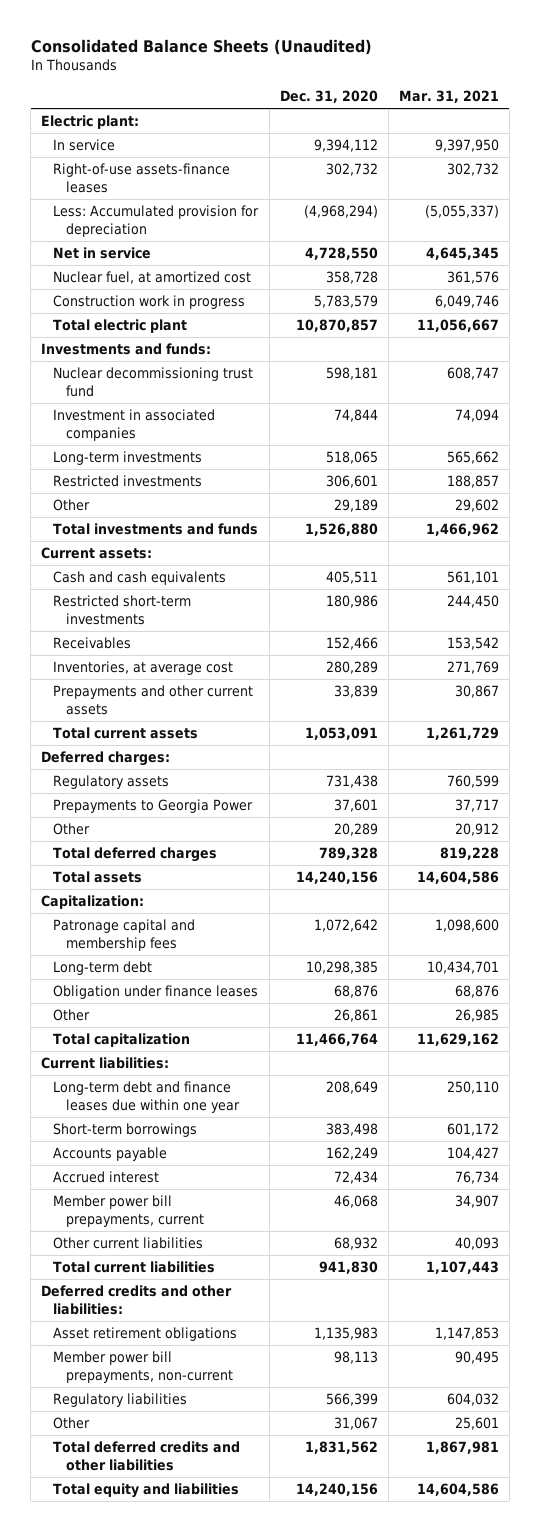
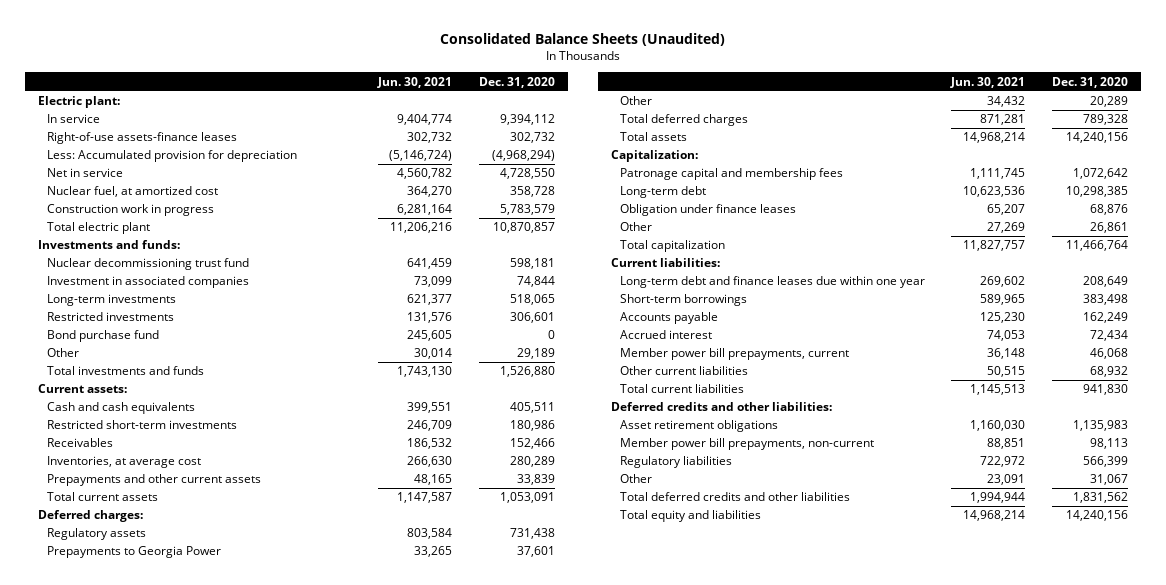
[398,90,499,104] Mar. 31, 2021 -> none
none -> [377,76,453,88] Jun. 30, 2021
none -> [46,330,159,343] Bond purchase fund

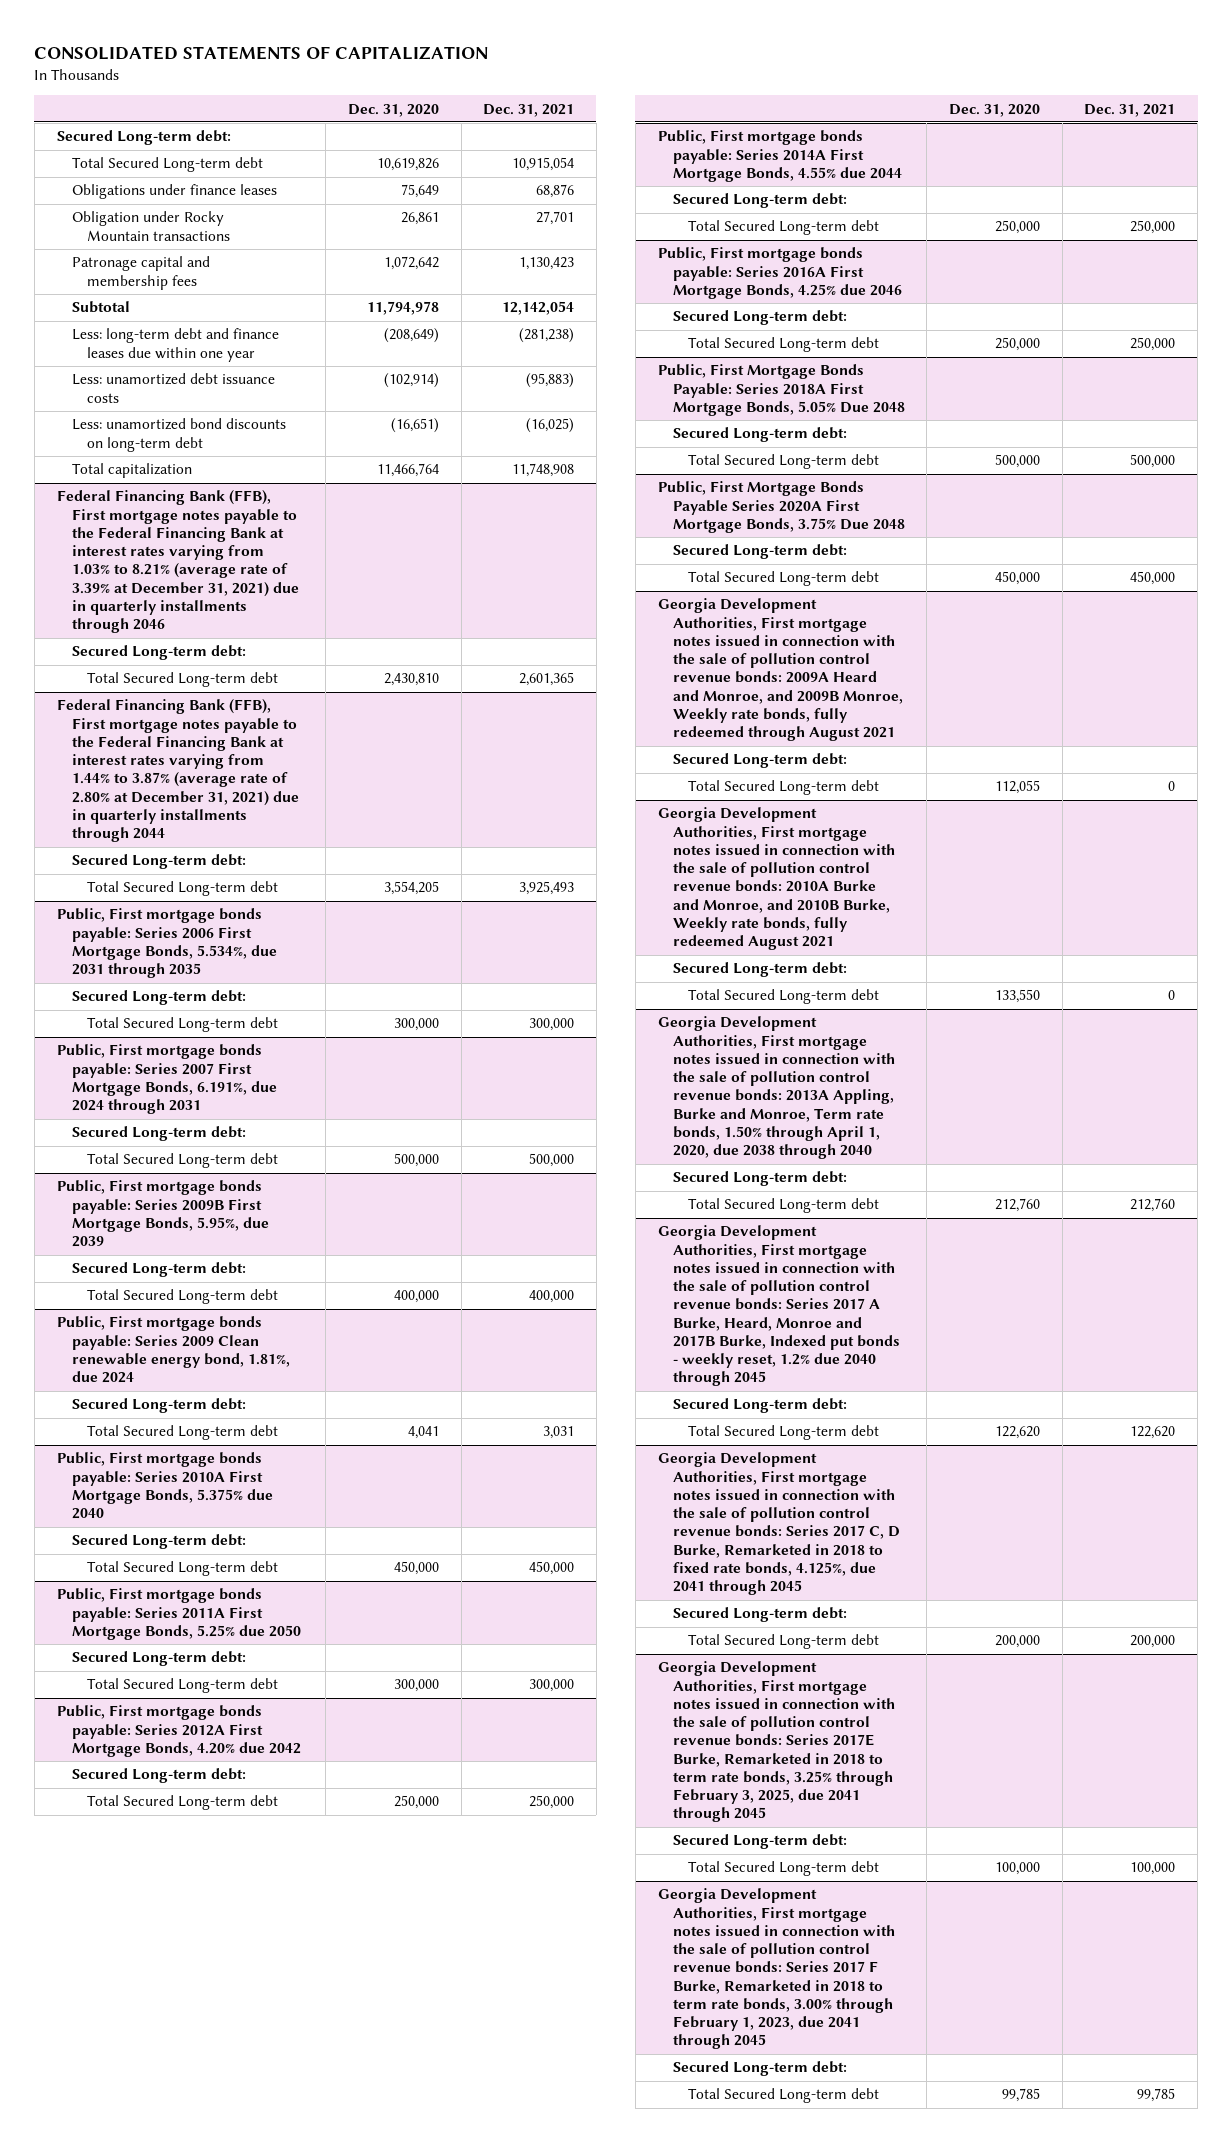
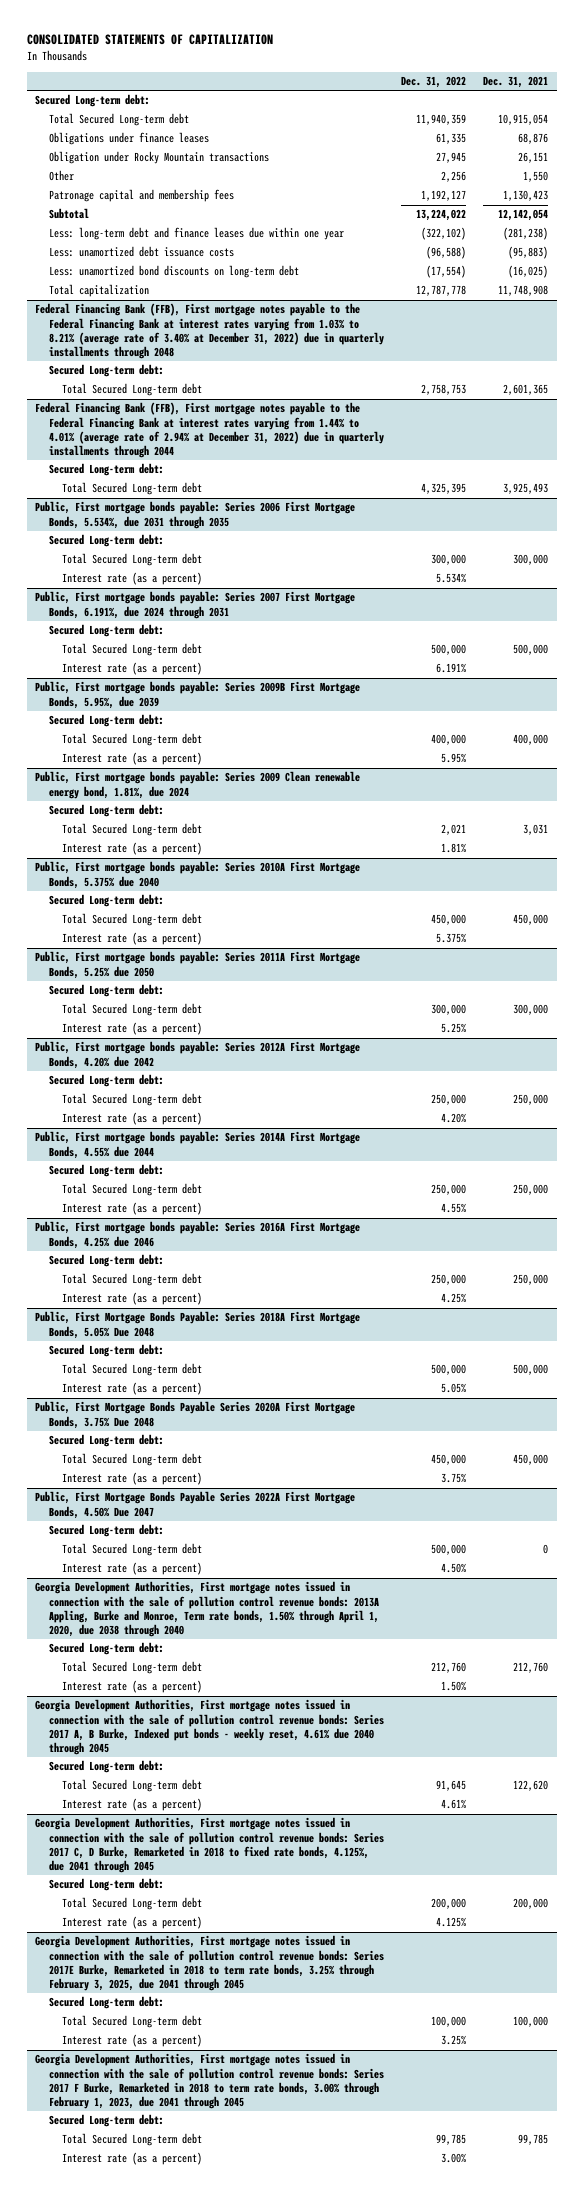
[347,103,439,117] Dec. 31, 2020 -> none
none -> [400,75,466,88] Dec. 31, 2022
[536,211,575,226] 27,701 -> [517,152,548,164] 26,151
none -> [48,170,74,182] Other
[56,490,299,634] Federal Financing Bank (FFB), First mortgage notes payable to the Federal Financing Bank at interest rates varying from 1.03% to 8.21% (average rate of 3.39% at December 31, 2021) due in quarterly installments through 2046 -> [35,303,384,360] Federal Financing Bank (FFB), First mortgage notes payable to the Federal Financing Bank at interest rates varying from 1.03% to 8.21% (average rate of 3.40% at December 31, 2022) due in quarterly installments through 2048
[56,699,299,843] Federal Financing Bank (FFB), First mortgage notes payable to the Federal Financing Bank at interest rates varying from 1.44% to 3.87% (average rate of 2.80% at December 31, 2021) due in quarterly installments through 2044 -> [35,402,384,459] Federal Financing Bank (FFB), First mortgage notes payable to the Federal Financing Bank at interest rates varying from 1.44% to 4.01% (average rate of 2.94% at December 31, 2022) due in quarterly installments through 2044
none -> [62,572,203,586] Interest rate (as a percent)
none -> [62,662,203,676] Interest rate (as a percent)
none -> [62,752,203,766] Interest rate (as a percent)
none -> [62,842,203,856] Interest rate (as a percent)
none -> [62,932,203,946] Interest rate (as a percent)
none -> [62,1022,203,1036] Interest rate (as a percent)
none -> [62,1112,203,1126] Interest rate (as a percent)
none -> [62,1202,203,1216] Interest rate (as a percent)
none -> [62,1292,203,1306] Interest rate (as a percent)
none -> [62,1382,203,1396] Interest rate (as a percent)
[657,598,903,742] Georgia Development Authorities, First mortgage notes issued in connection with the sale of pollution control revenue bonds: 2009A Heard and Monroe, and 2009B Monroe, Weekly rate bonds, fully redeemed through August 2021 -> none
[672,753,847,769] Secured Long-term debt: -> none
[687,780,879,796] Total Secured Long-term debt -> none
[657,807,895,951] Georgia Development Authorities, First mortgage notes issued in connection with the sale of pollution control revenue bonds: 2010A Burke and Monroe, and 2010B Burke, Weekly rate bonds, fully redeemed August 2021 -> none
none -> [62,1472,203,1486] Interest rate (as a percent)
none -> [35,1491,356,1519] Public, First Mortgage Bonds Payable Series 2022A First Mortgage Bonds, 4.50% Due 2047
none -> [62,1562,203,1576] Interest rate (as a percent)
none -> [62,1680,203,1694] Interest rate (as a percent)
[657,1225,900,1387] Georgia Development Authorities, First mortgage notes issued in connection with the sale of pollution control revenue bonds: Series 2017 A Burke, Heard, Monroe and 2017B Burke, Indexed put bonds - weekly reset, 1.2% due 2040 through 2045 -> [35,1699,384,1756] Georgia Development Authorities, First mortgage notes issued in connection with the sale of pollution control revenue bonds: Series 2017 A, B Burke, Indexed put bonds - weekly reset, 4.61% due 2040 through 2045
none -> [62,1798,203,1812] Interest rate (as a percent)
none -> [62,1916,203,1930] Interest rate (as a percent)
none -> [62,2034,203,2048] Interest rate (as a percent)
none -> [62,2152,203,2166] Interest rate (as a percent)

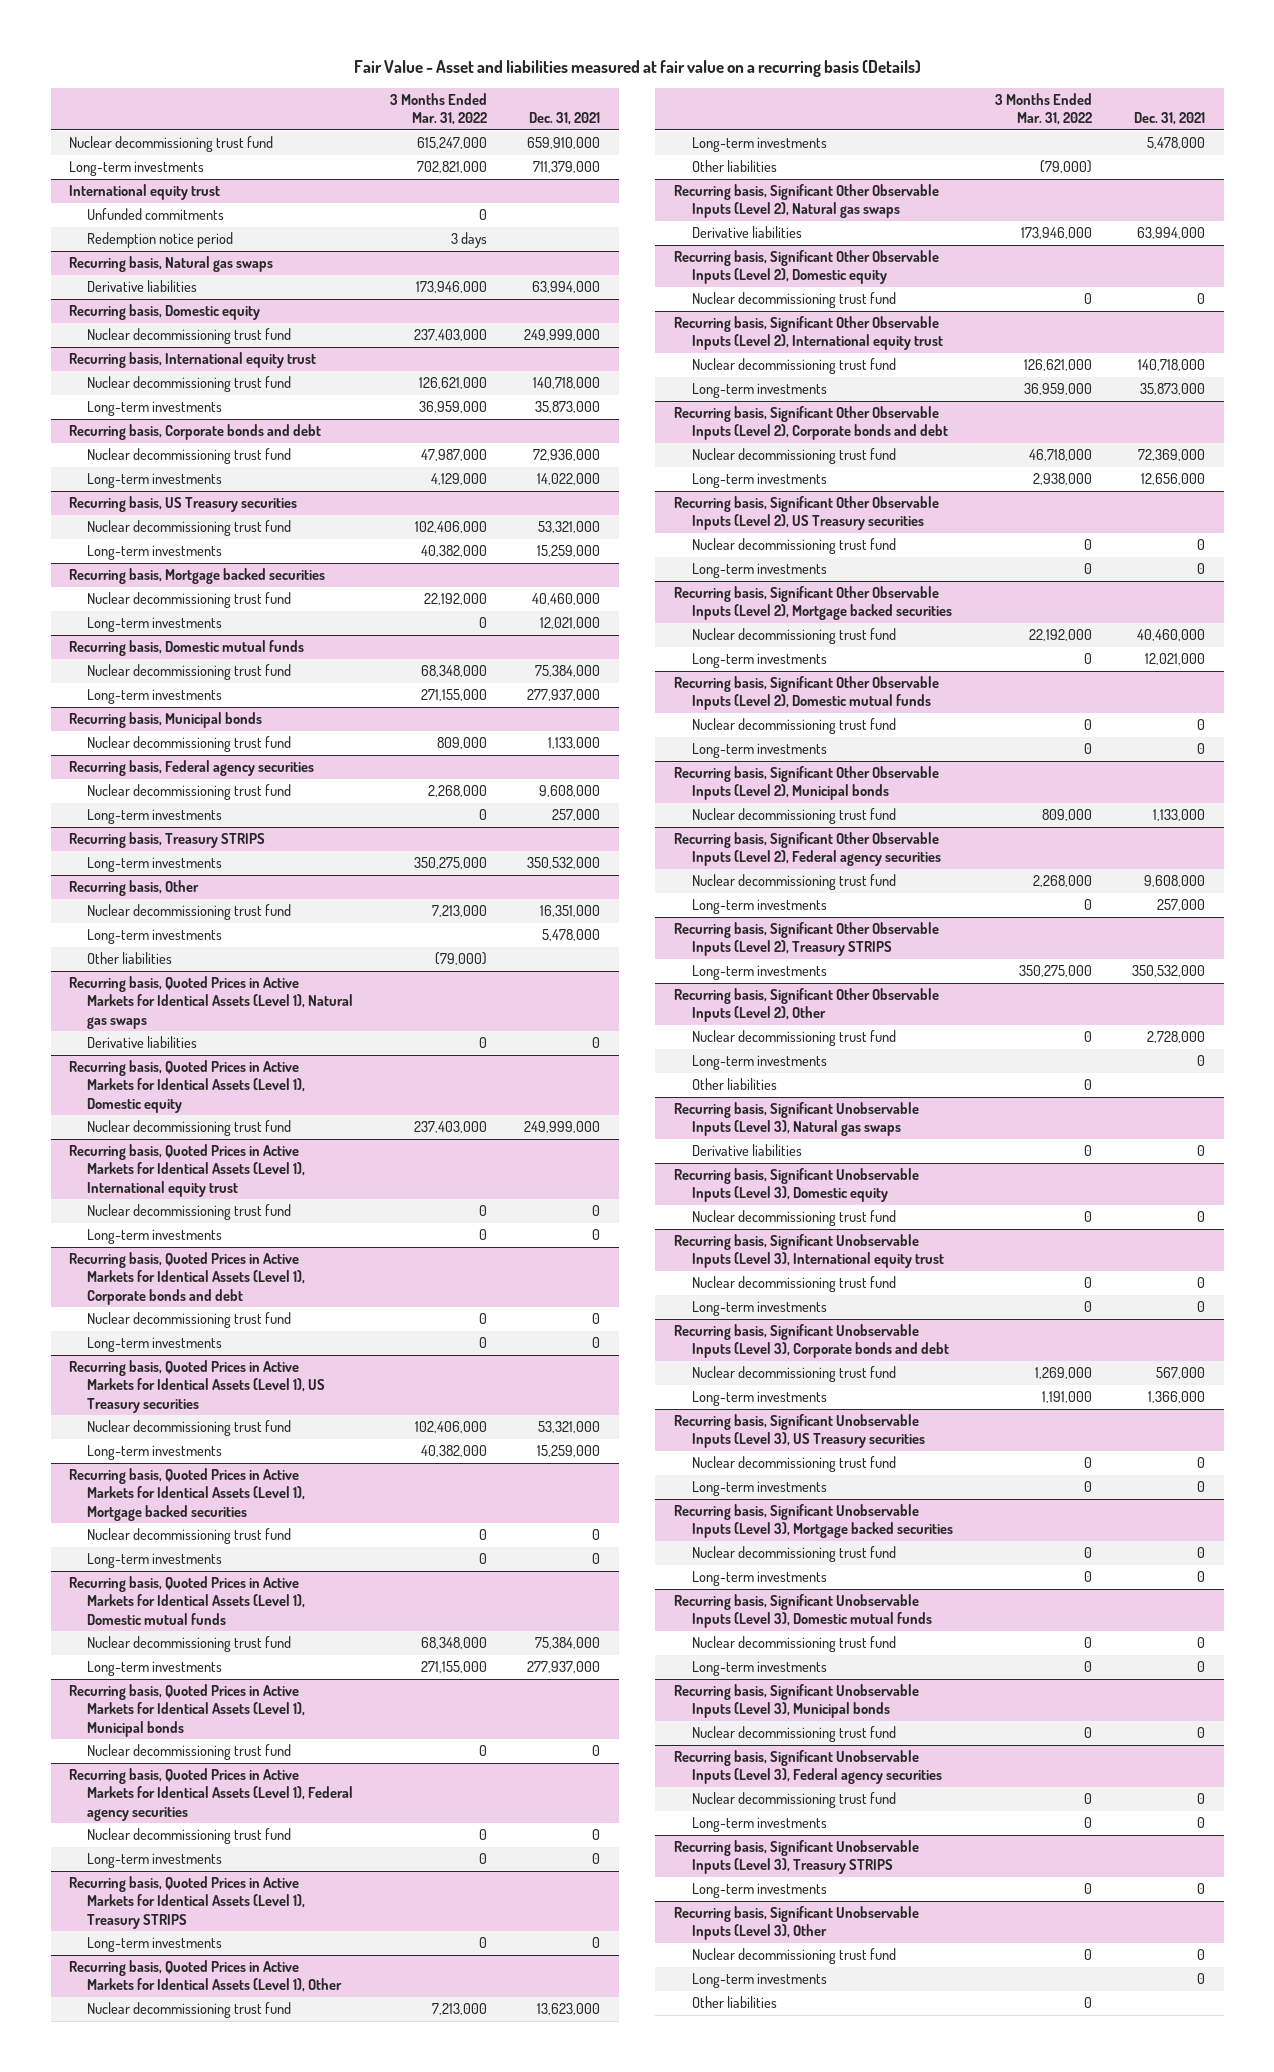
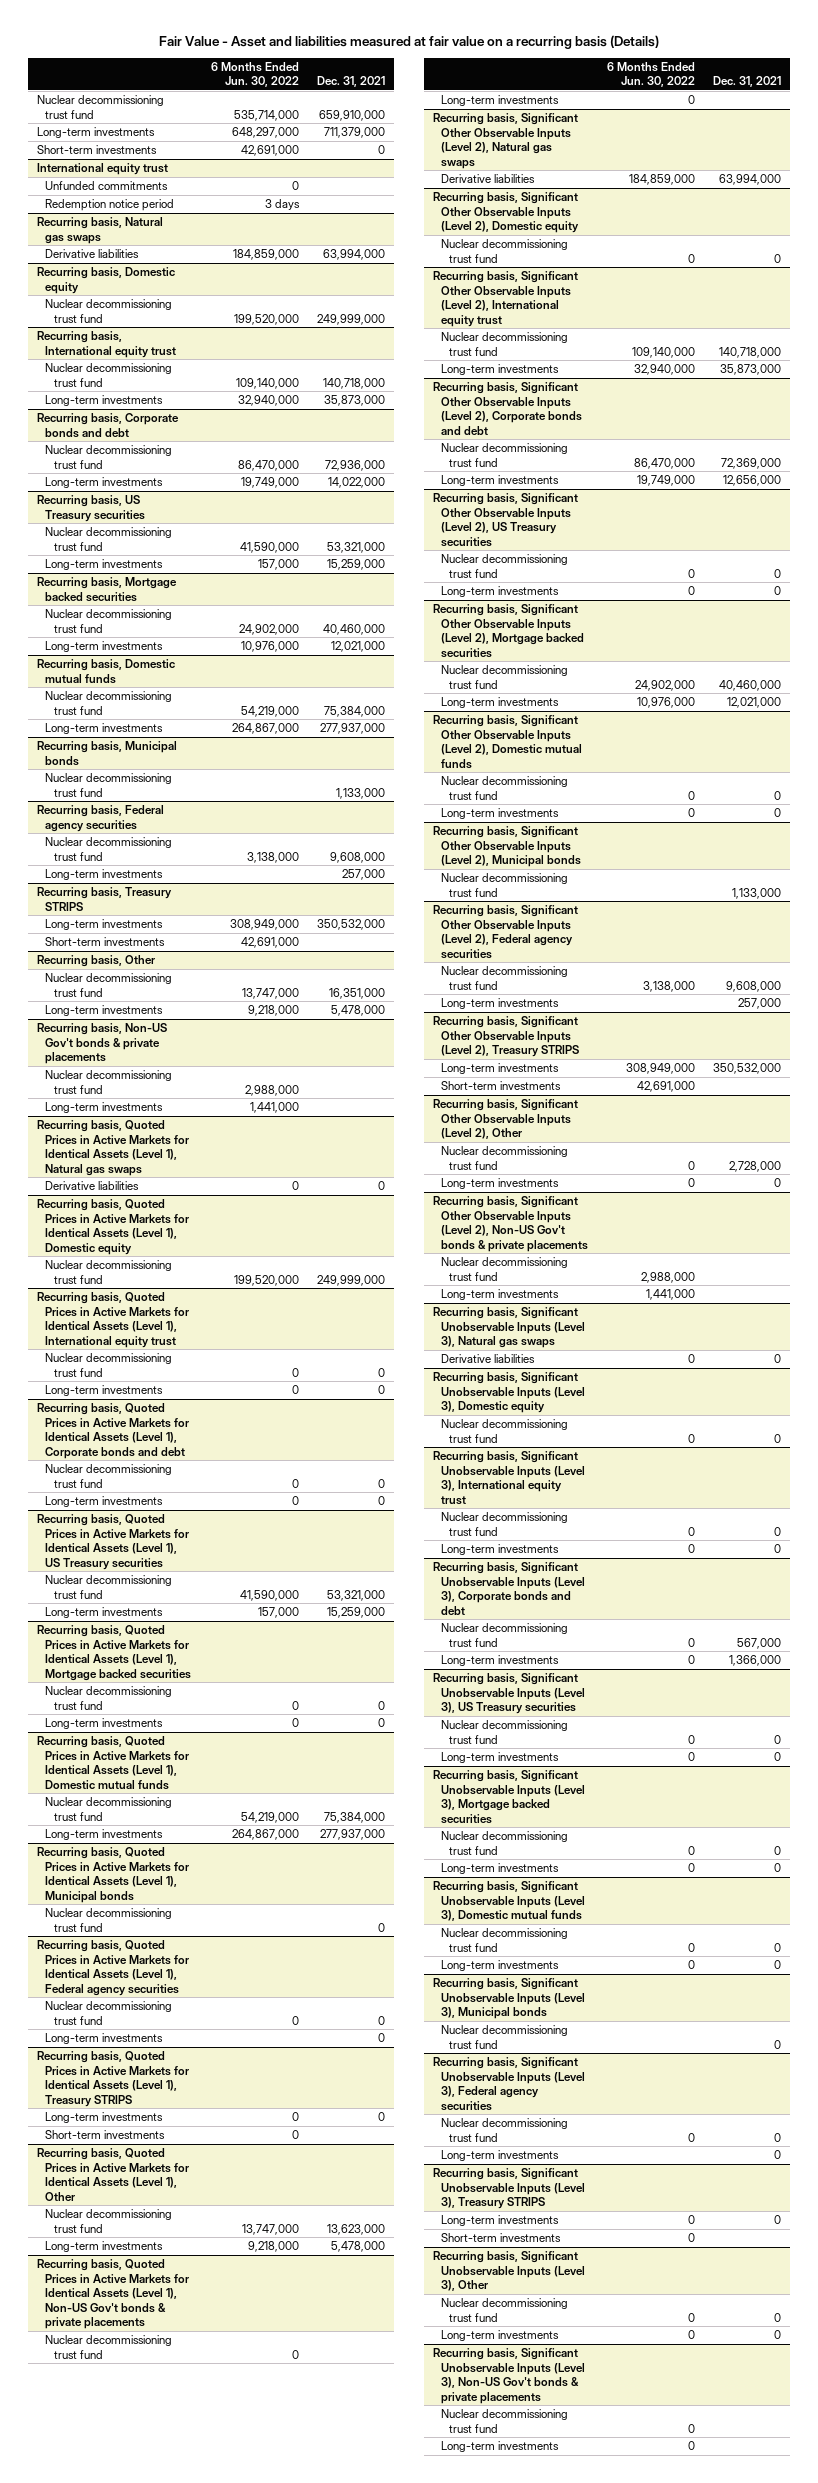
[390,92,488,126] 3 Months Ended Mar. 31, 2022 -> none
none -> [210,61,299,88] 6 Months Ended Jun. 30, 2022
none -> [37,145,158,155] Short-term investments
none -> [45,937,166,947] Short-term investments
[87,952,173,965] Other liabilities -> none
none -> [37,1023,168,1065] Recurring basis, Non-US Gov't bonds & private placements
none -> [45,1070,173,1094] Nuclear decommissioning trust fund
none -> [45,1102,164,1114] Long-term investments
none -> [45,2130,166,2140] Short-term investments
[692,160,778,173] Other liabilities -> none
none -> [37,2259,190,2329] Recurring basis, Quoted Prices in Active Markets for Identical Assets (Level 1), Non-US Gov't bonds & private placements
none -> [45,2335,173,2359] Nuclear decommissioning trust fund
none -> [441,95,560,107] Long-term investments
none -> [441,1081,562,1091] Short-term investments
[692,1078,778,1091] Other liabilities -> none
none -> [432,1196,589,1252] Recurring basis, Significant Other Observable Inputs (Level 2), Non-US Gov't bonds & private placements
none -> [441,1257,569,1281] Nuclear decommissioning trust fund
none -> [441,1289,560,1301] Long-term investments
none -> [441,2233,562,2243] Short-term investments
[692,1996,778,2009] Other liabilities -> none
none -> [432,2348,586,2404] Recurring basis, Significant Unobservable Inputs (Level 3), Non-US Gov't bonds & private placements
none -> [441,2409,569,2433] Nuclear decommissioning trust fund
none -> [441,2441,560,2453] Long-term investments

